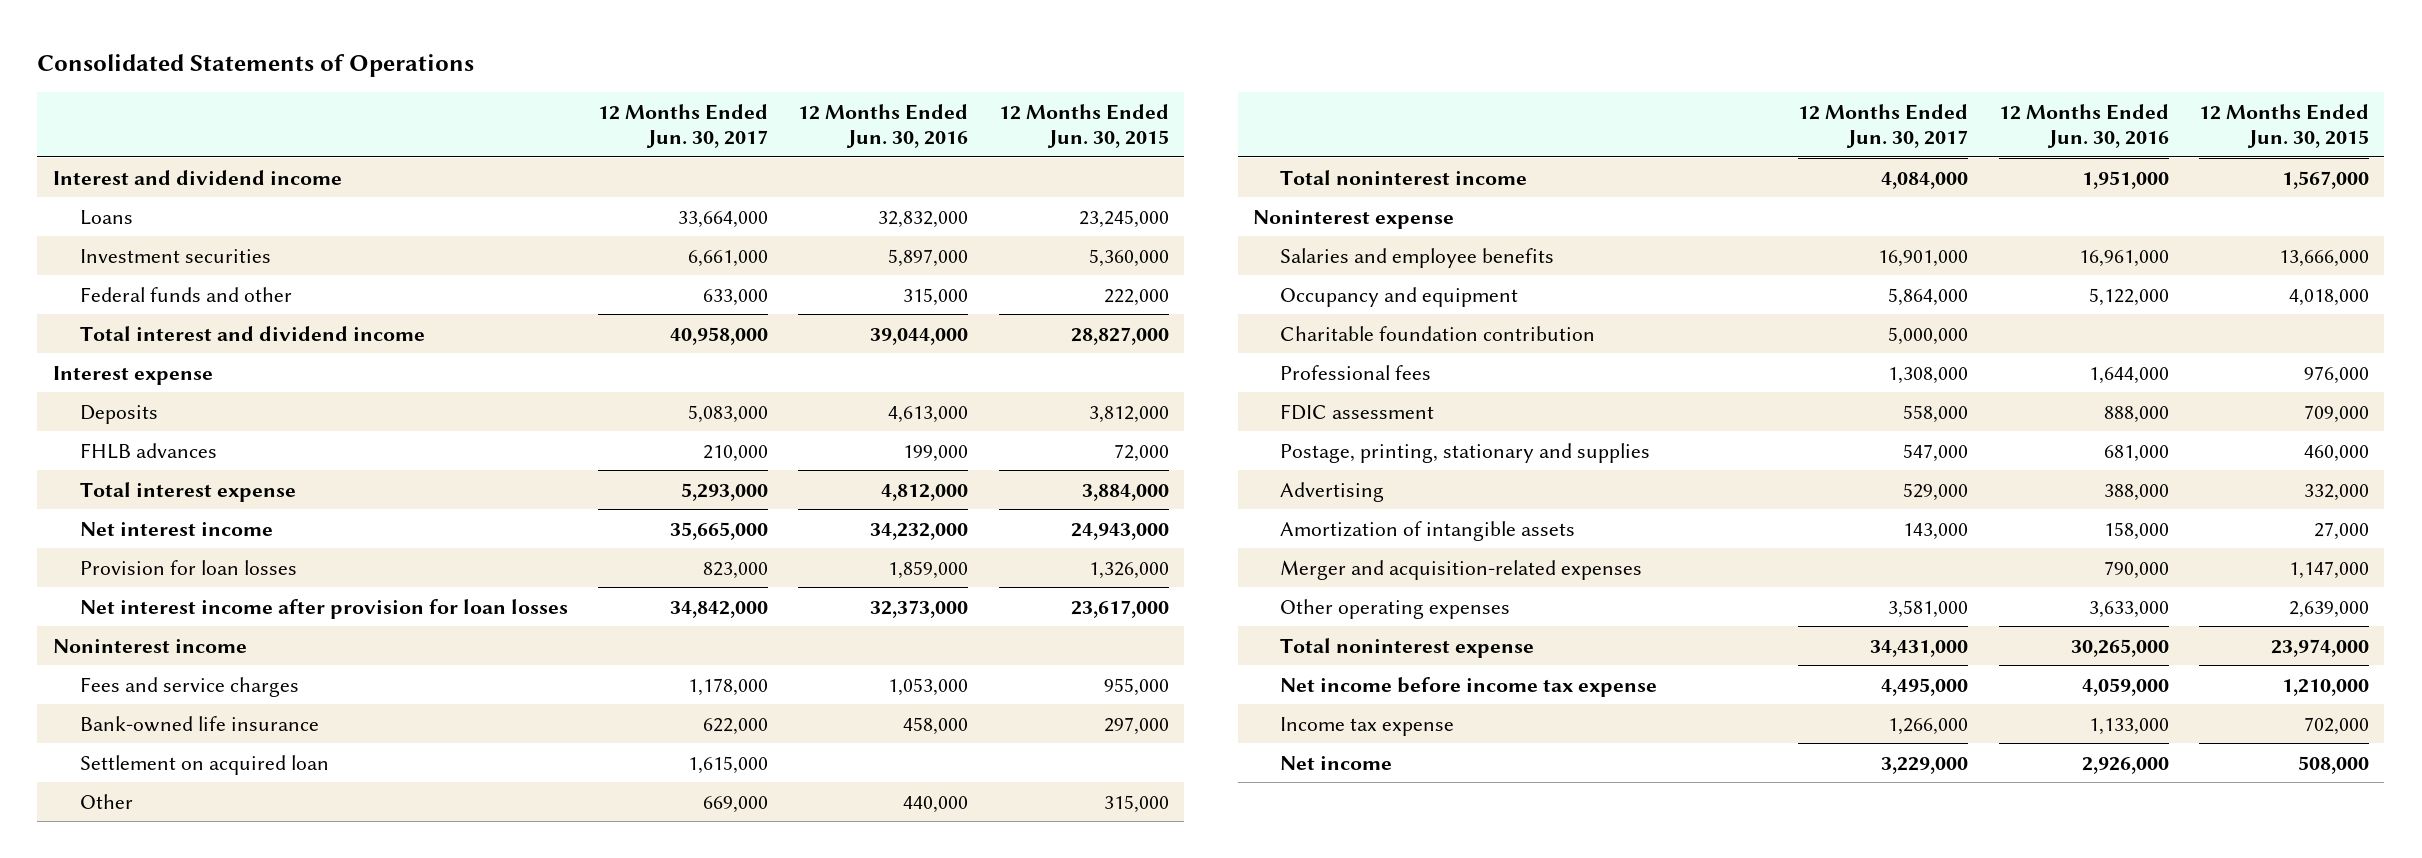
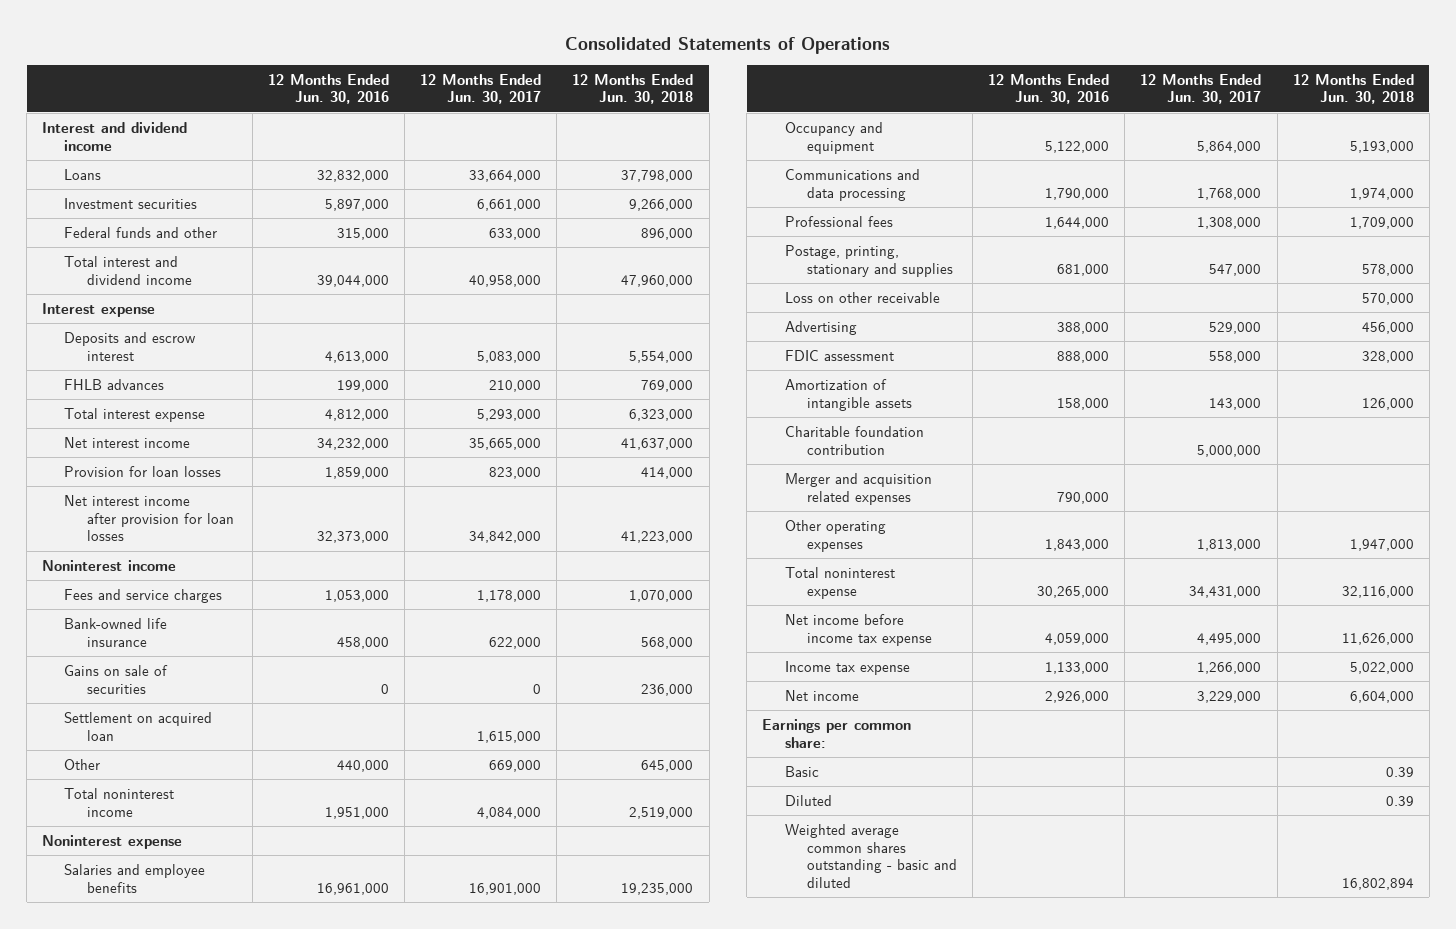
[998,103,1169,149] 12 Months Ended Jun. 30, 2015 -> none
none -> [572,73,694,105] 12 Months Ended Jun. 30, 2018
[79,404,158,424] Deposits -> [64,331,197,361] Deposits and escrow interest
none -> [64,664,169,694] Gains on sale of securities
none -> [784,168,920,201] Communications and data processing
none -> [784,291,940,303] Loss on other receivable
[1279,403,1434,420] FDIC assessment -> [784,349,894,361] FDIC assessment
[1279,325,1595,341] Charitable foundation contribution -> [784,425,924,455] Charitable foundation contribution
[1279,559,1642,580] Merger and acquisition-related expenses -> [784,472,932,505] Merger and acquisition related expenses
[1888,599,1969,618] 3,581,000 -> [1197,538,1262,551] 1,813,000
[2088,600,2169,618] 3,633,000 -> [1045,538,1110,551] 1,843,000
none -> [762,718,912,748] Earnings per common share:
none -> [784,765,819,777] Basic
none -> [784,794,832,806] Diluted
none -> [784,823,957,889] Weighted average common shares outstanding - basic and diluted

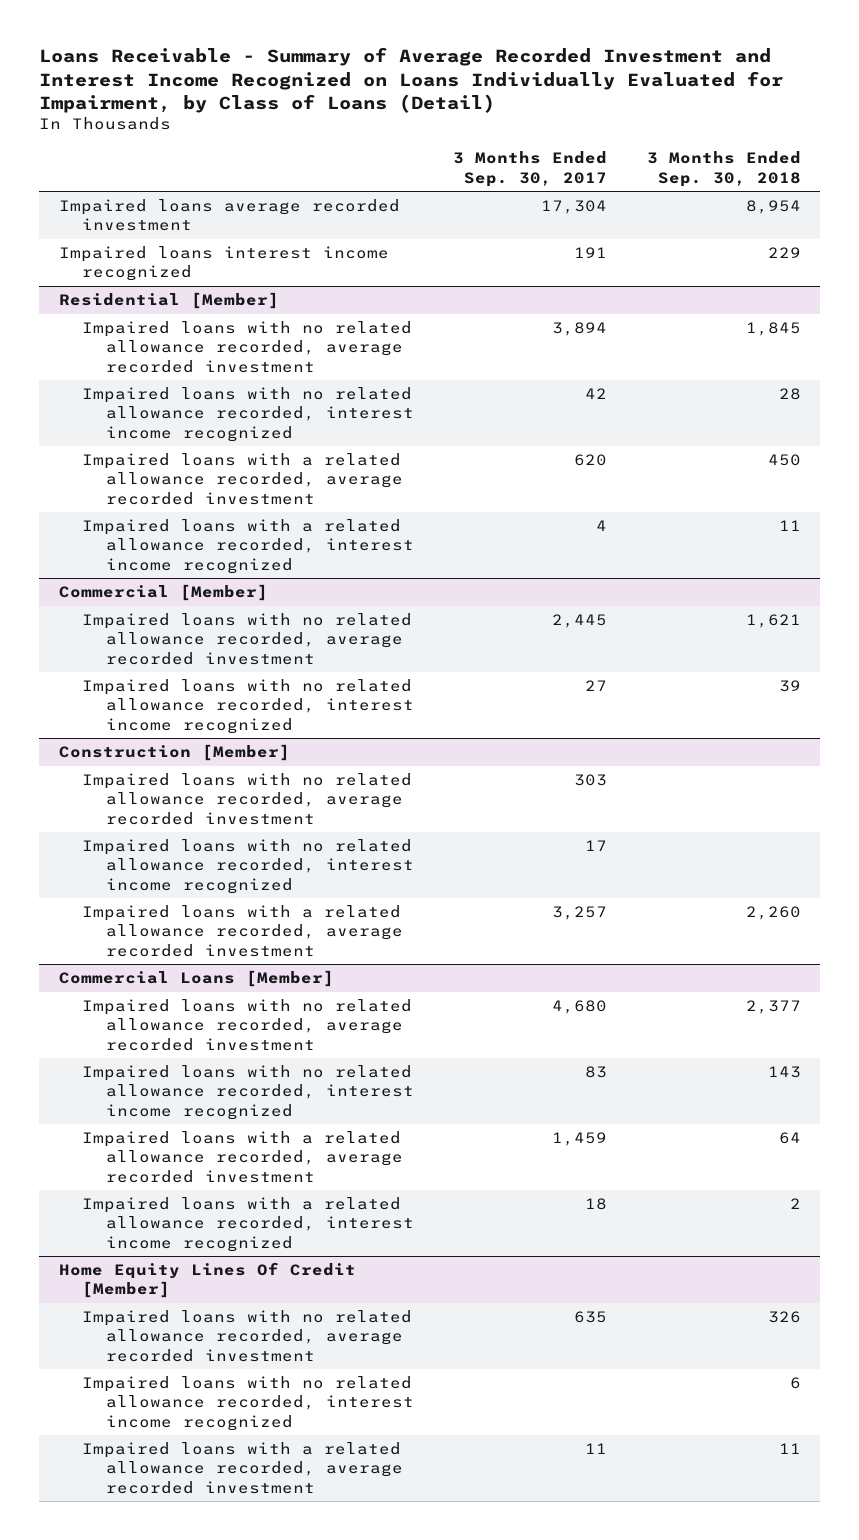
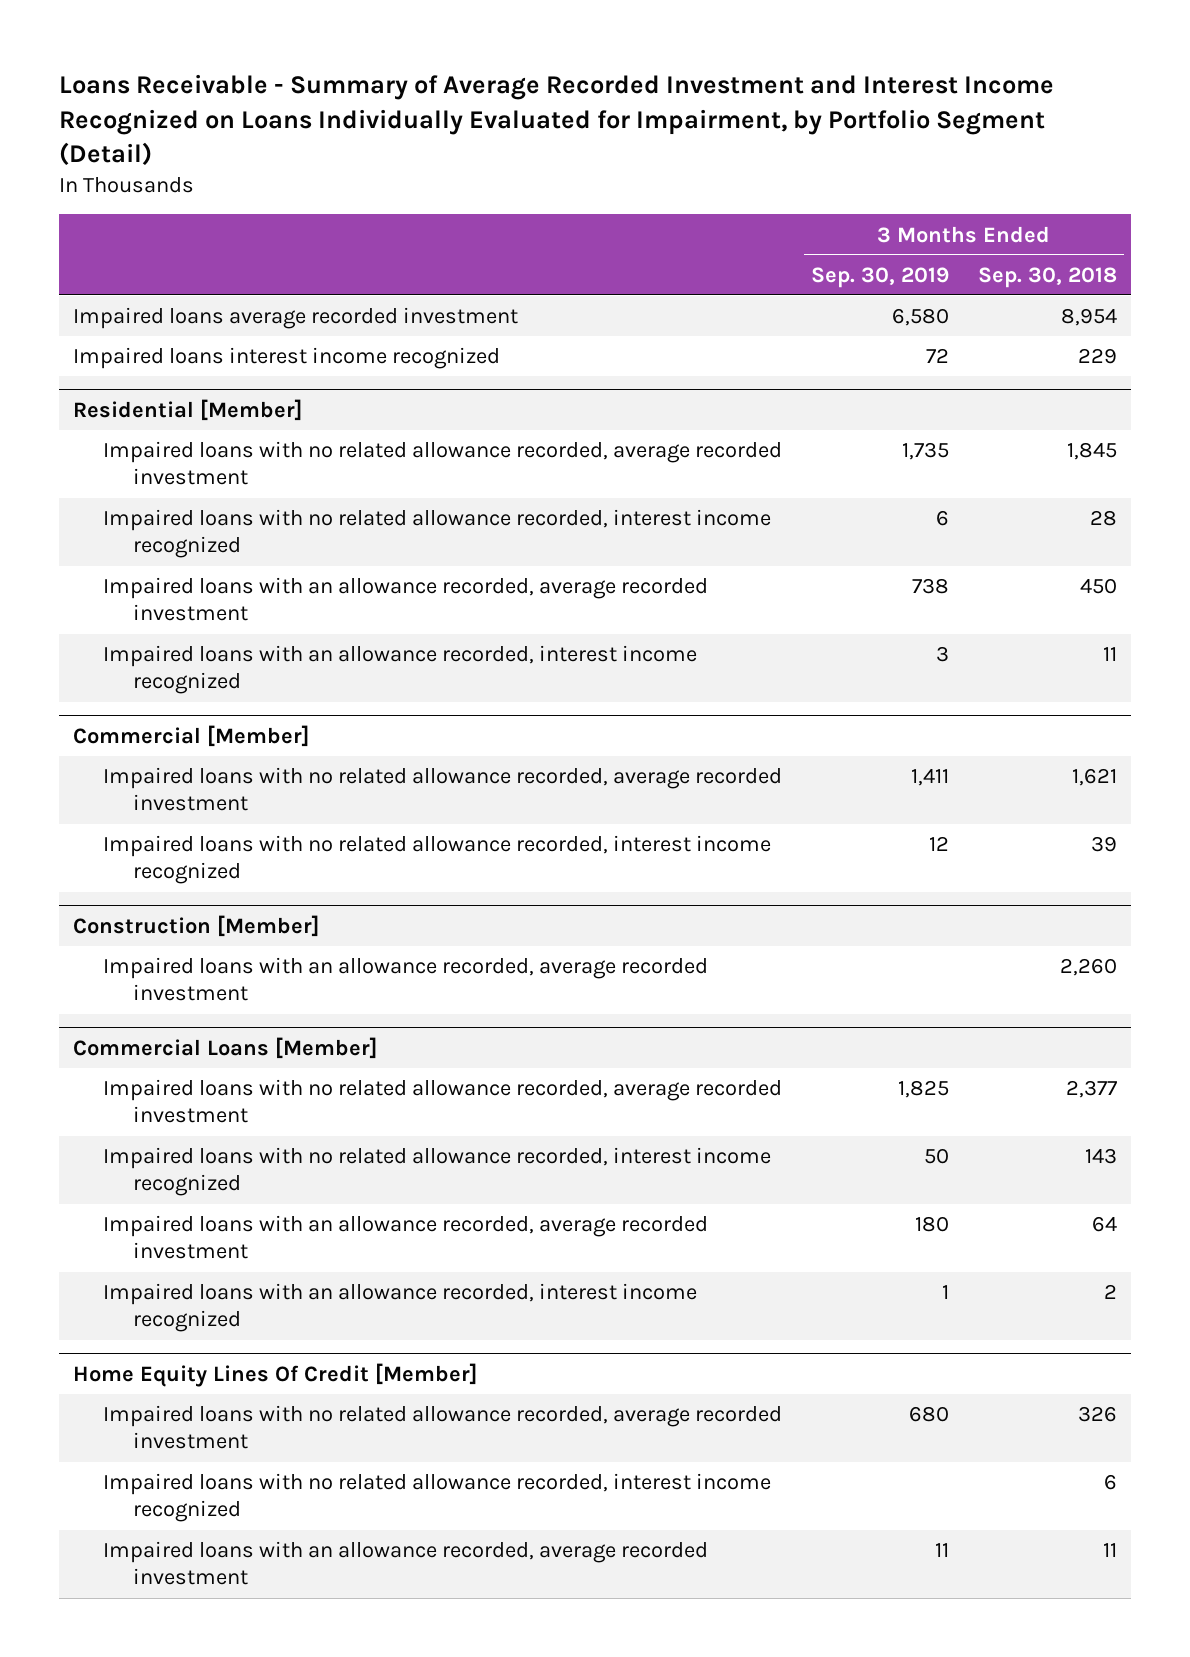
[38,47,783,113] Loans Receivable - Summary of Average Recorded Investment and Interest Income Recognized on Loans Individually Evaluated for Impairment, by Class of Loans (Detail) -> [58,74,1054,167] Loans Receivable - Summary of Average Recorded Investment and Interest Income Recognized on Loans Individually Evaluated for Impairment, by Portfolio Segment (Detail)
[453,151,608,187] 3 Months Ended Sep. 30, 2017 -> none
none -> [810,266,949,288] Sep. 30, 2019
[82,453,403,505] Impaired loans with a related allowance recorded, average recorded investment -> [102,577,708,622] Impaired loans with an allowance recorded, average recorded investment
[82,519,414,574] Impaired loans with a related allowance recorded, interest income recognized -> [102,645,697,695] Impaired loans with an allowance recorded, interest income recognized
[82,773,413,825] Impaired loans with no related allowance recorded, average recorded investment -> none
[82,839,414,894] Impaired loans with no related allowance recorded, interest income recognized -> none
[82,905,403,957] Impaired loans with a related allowance recorded, average recorded investment -> [102,957,708,1002] Impaired loans with an allowance recorded, average recorded investment
[82,1131,403,1183] Impaired loans with a related allowance recorded, average recorded investment -> [102,1215,708,1260] Impaired loans with an allowance recorded, average recorded investment
[82,1197,414,1252] Impaired loans with a related allowance recorded, interest income recognized -> [102,1283,697,1333] Impaired loans with an allowance recorded, interest income recognized
[82,1442,403,1494] Impaired loans with a related allowance recorded, average recorded investment -> [102,1541,708,1586] Impaired loans with an allowance recorded, average recorded investment

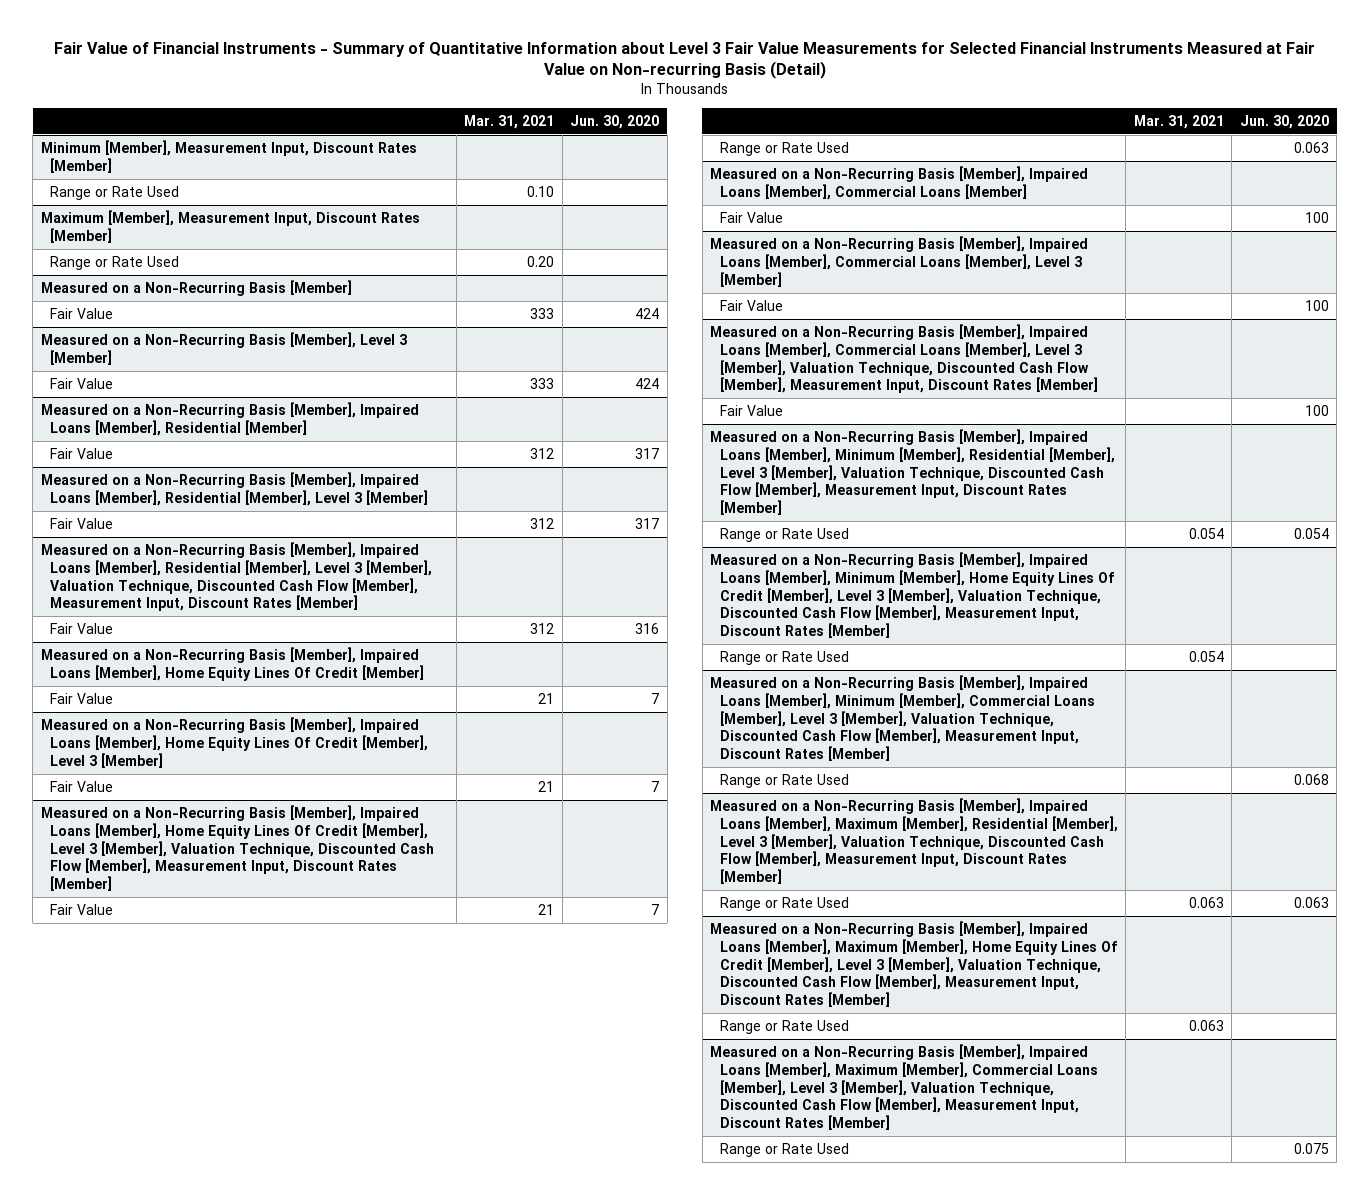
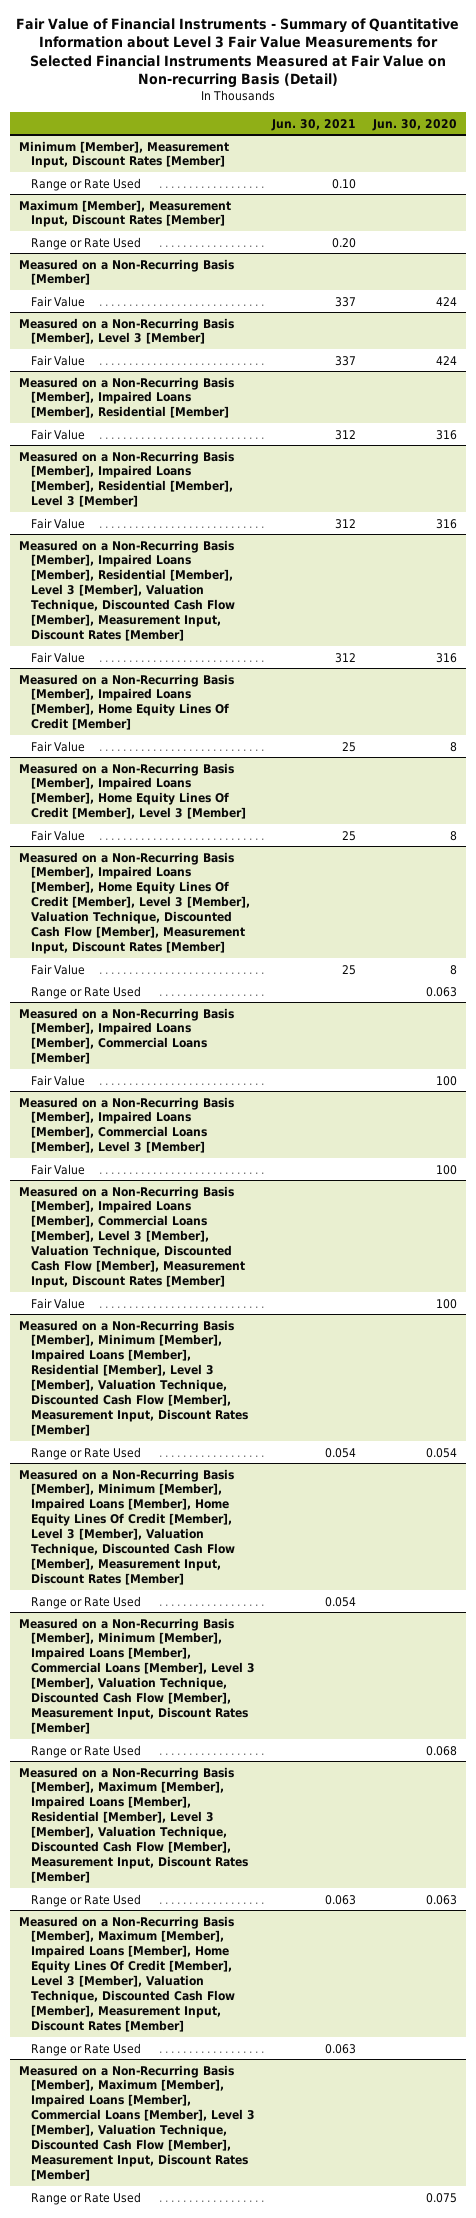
[464,114,555,129] Mar. 31, 2021 -> none
none -> [271,118,357,131] Jun. 30, 2021
[635,447,660,459] 317 -> [436,429,458,440] 316
[635,517,660,529] 317 -> [436,518,458,529] 316
[651,692,660,704] 7 -> [450,741,458,752] 8
[651,780,660,792] 7 -> [450,830,458,841] 8
[651,903,660,915] 7 -> [450,964,458,975] 8
[710,428,1115,516] Measured on a Non-Recurring Basis [Member], Impaired Loans [Member], Minimum [Member], Residential [Member], Level 3 [Member], Valuation Technique, Discounted Cash Flow [Member], Measurement Input, Discount Rates [Member] -> [18,1319,248,1436] Measured on a Non-Recurring Basis [Member], Minimum [Member], Impaired Loans [Member], Residential [Member], Level 3 [Member], Valuation Technique, Discounted Cash Flow [Member], Measurement Input, Discount Rates [Member]
[710,551,1115,639] Measured on a Non-Recurring Basis [Member], Impaired Loans [Member], Minimum [Member], Home Equity Lines Of Credit [Member], Level 3 [Member], Valuation Technique, Discounted Cash Flow [Member], Measurement Input, Discount Rates [Member] -> [18,1468,235,1585] Measured on a Non-Recurring Basis [Member], Minimum [Member], Impaired Loans [Member], Home Equity Lines Of Credit [Member], Level 3 [Member], Valuation Technique, Discounted Cash Flow [Member], Measurement Input, Discount Rates [Member]
[710,674,1095,762] Measured on a Non-Recurring Basis [Member], Impaired Loans [Member], Minimum [Member], Commercial Loans [Member], Level 3 [Member], Valuation Technique, Discounted Cash Flow [Member], Measurement Input, Discount Rates [Member] -> [18,1617,255,1734] Measured on a Non-Recurring Basis [Member], Minimum [Member], Impaired Loans [Member], Commercial Loans [Member], Level 3 [Member], Valuation Technique, Discounted Cash Flow [Member], Measurement Input, Discount Rates [Member]
[710,797,1118,885] Measured on a Non-Recurring Basis [Member], Impaired Loans [Member], Maximum [Member], Residential [Member], Level 3 [Member], Valuation Technique, Discounted Cash Flow [Member], Measurement Input, Discount Rates [Member] -> [18,1766,248,1883] Measured on a Non-Recurring Basis [Member], Maximum [Member], Impaired Loans [Member], Residential [Member], Level 3 [Member], Valuation Technique, Discounted Cash Flow [Member], Measurement Input, Discount Rates [Member]
[710,920,1118,1008] Measured on a Non-Recurring Basis [Member], Impaired Loans [Member], Maximum [Member], Home Equity Lines Of Credit [Member], Level 3 [Member], Valuation Technique, Discounted Cash Flow [Member], Measurement Input, Discount Rates [Member] -> [18,1915,235,2032] Measured on a Non-Recurring Basis [Member], Maximum [Member], Impaired Loans [Member], Home Equity Lines Of Credit [Member], Level 3 [Member], Valuation Technique, Discounted Cash Flow [Member], Measurement Input, Discount Rates [Member]
[710,1043,1098,1131] Measured on a Non-Recurring Basis [Member], Impaired Loans [Member], Maximum [Member], Commercial Loans [Member], Level 3 [Member], Valuation Technique, Discounted Cash Flow [Member], Measurement Input, Discount Rates [Member] -> [18,2064,255,2181] Measured on a Non-Recurring Basis [Member], Maximum [Member], Impaired Loans [Member], Commercial Loans [Member], Level 3 [Member], Valuation Technique, Discounted Cash Flow [Member], Measurement Input, Discount Rates [Member]

